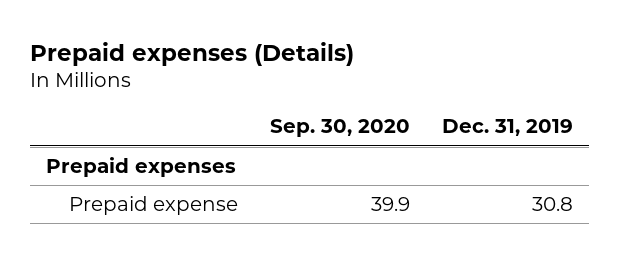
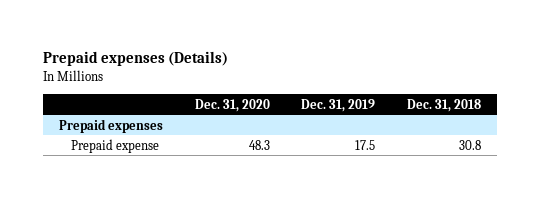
[269,119,410,138] Sep. 30, 2020 -> none
none -> [194,98,270,112] Dec. 31, 2020
none -> [406,98,481,112] Dec. 31, 2018
[531,197,573,212] 30.8 -> [355,139,376,150] 17.5

